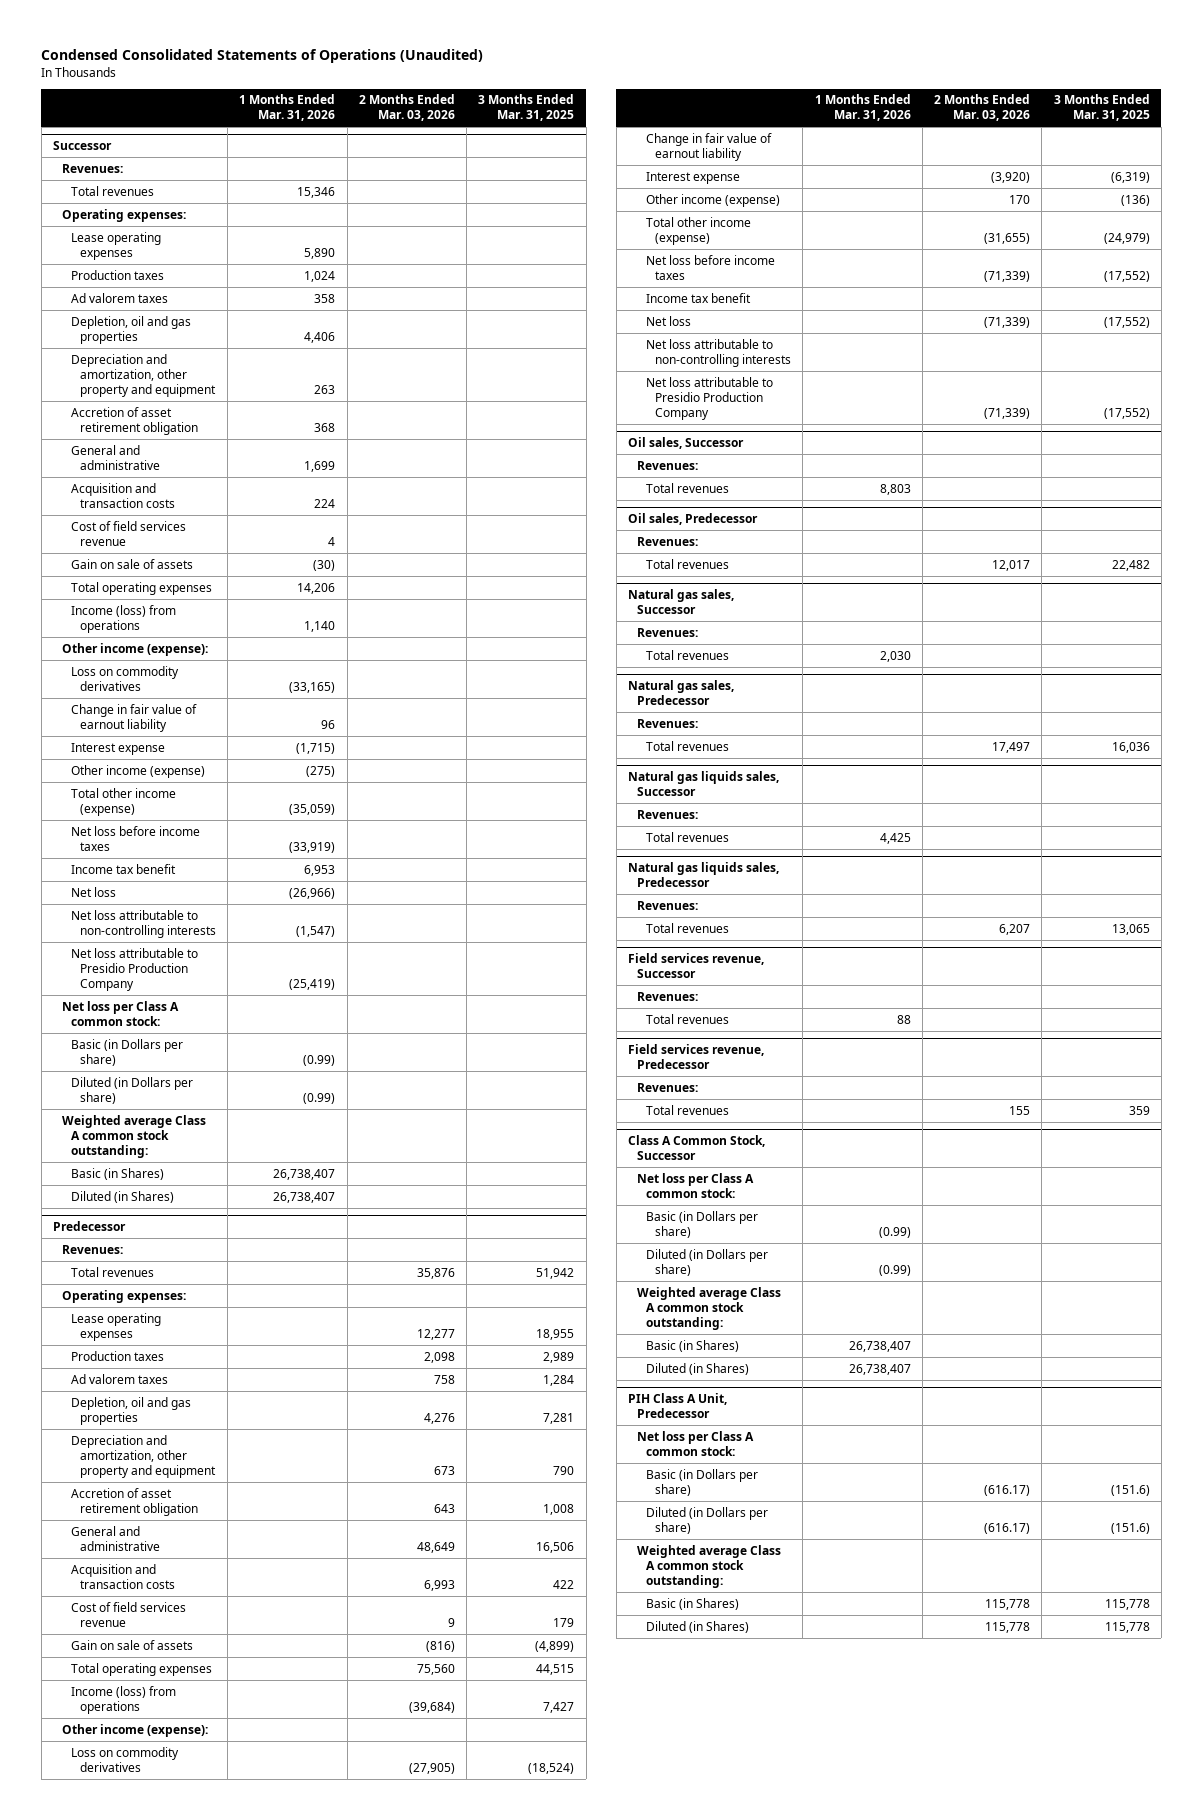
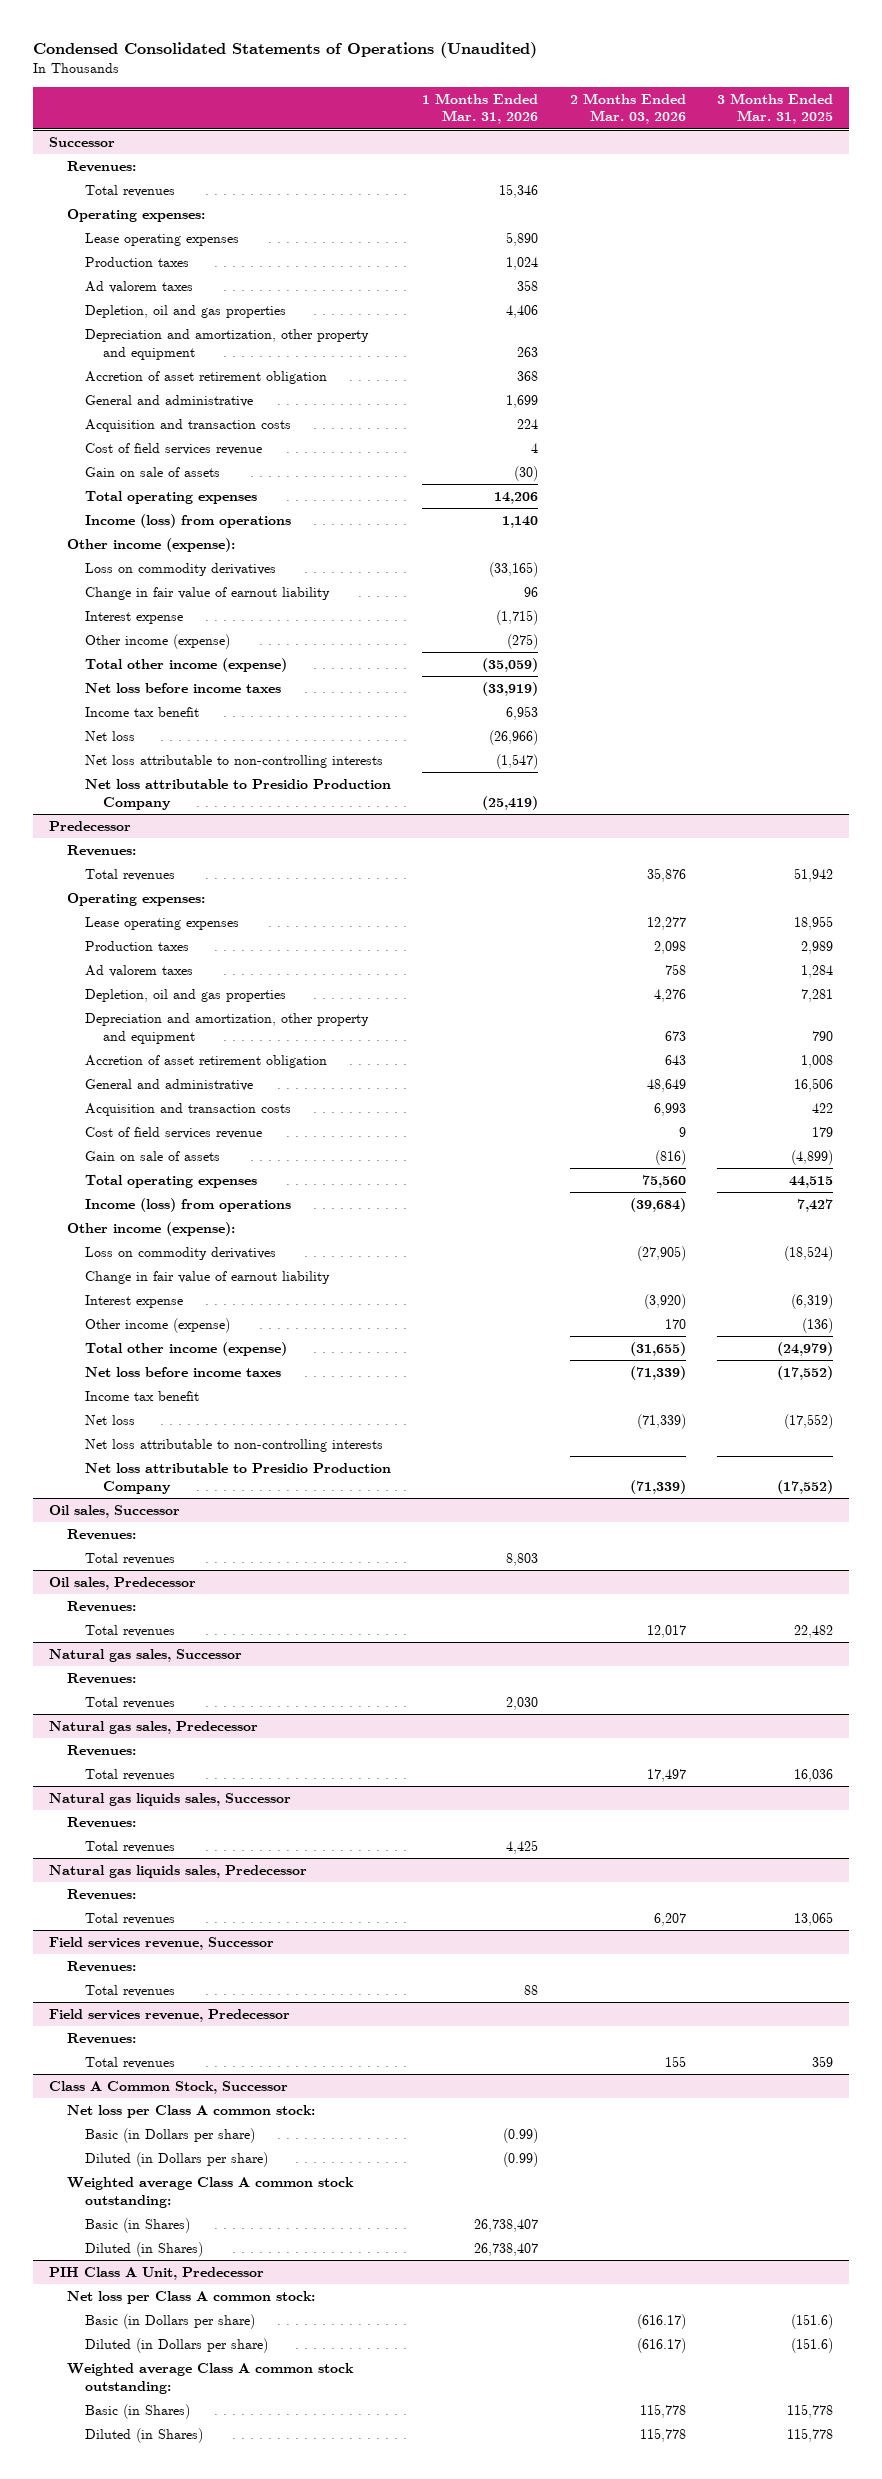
[62,1000,180,1026] Net loss per Class A common stock: -> none
[71,1038,184,1066] Basic (in Dollars per share) -> none
[71,1076,194,1104] Diluted (in Dollars per share) -> none
[62,1114,207,1158] Weighted average Class A common stock outstanding: -> none
[71,1167,165,1180] Basic (in Shares) -> none
[71,1190,175,1203] Diluted (in Shares) -> none

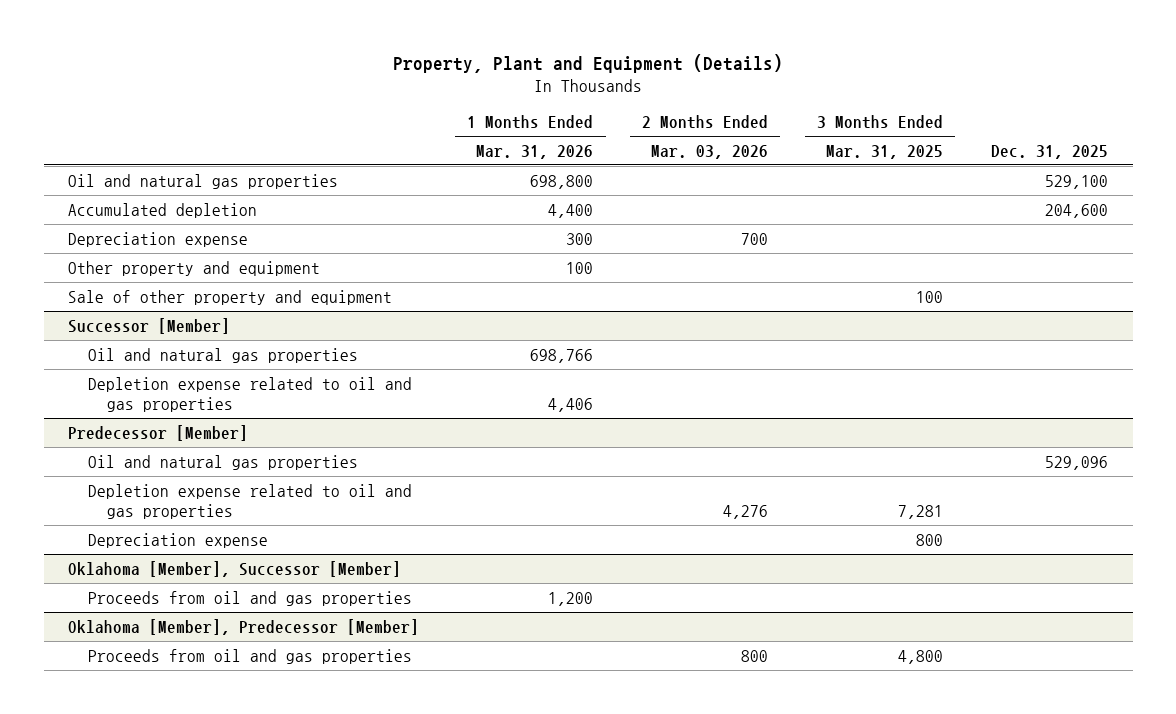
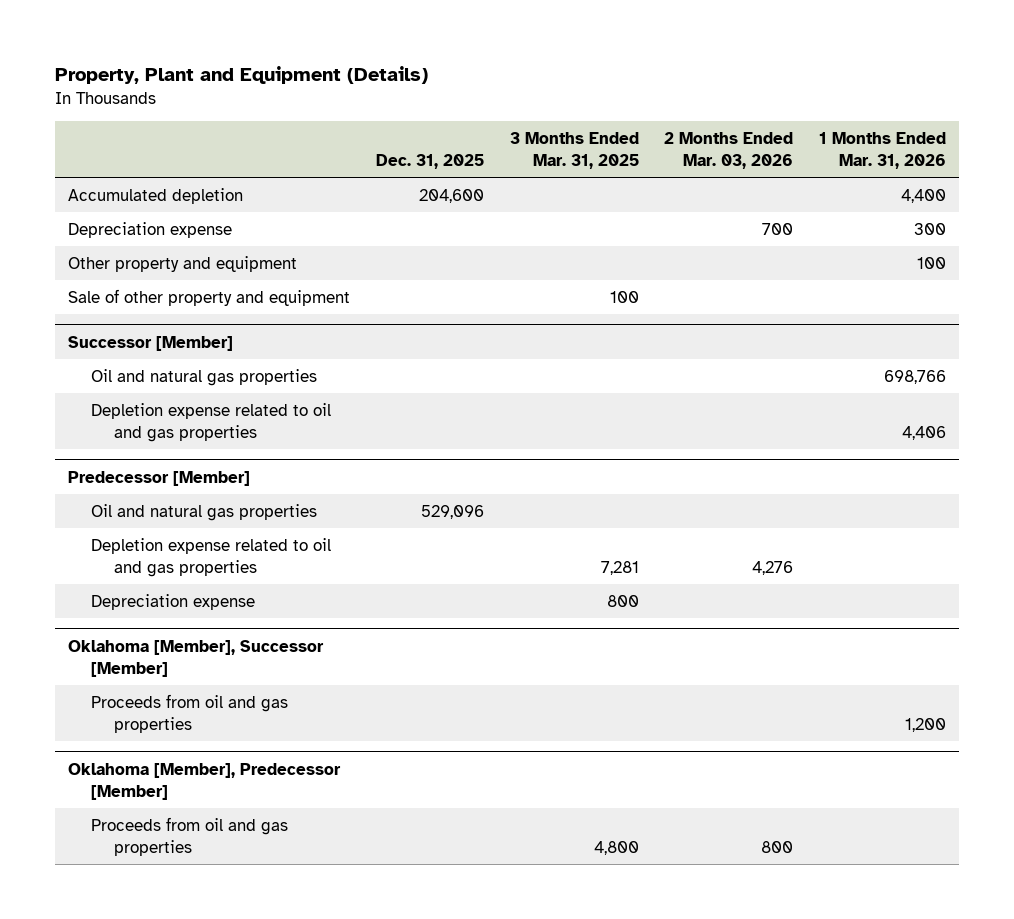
[67,173,338,189] Oil and natural gas properties -> none

